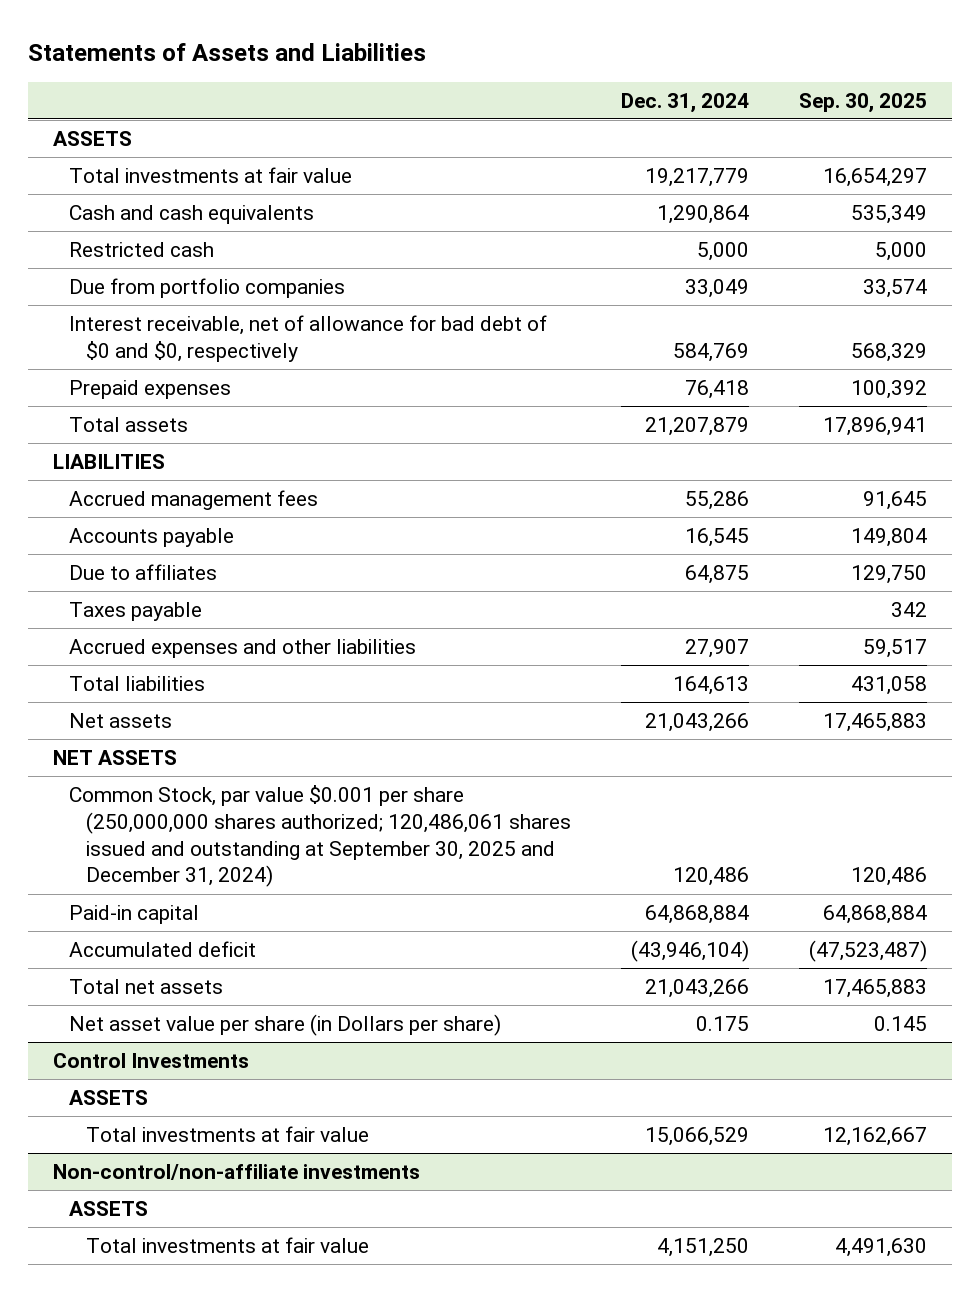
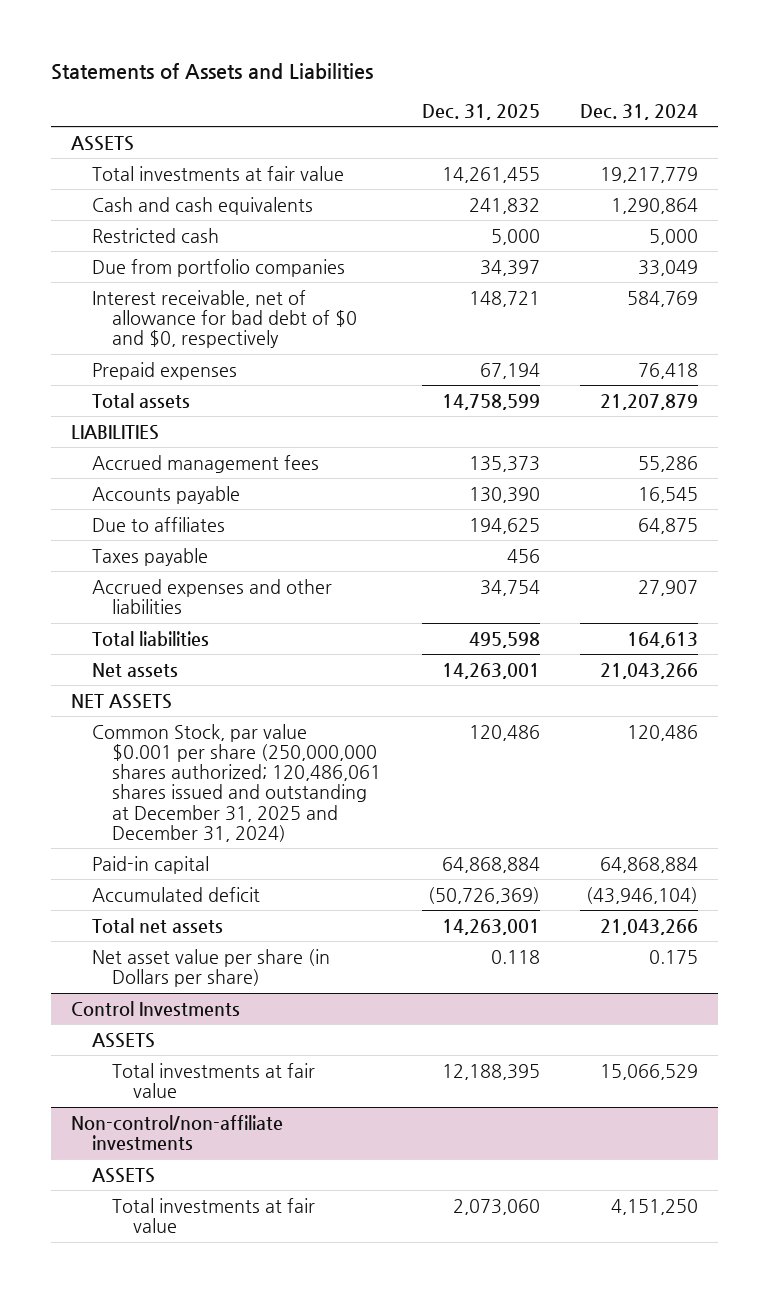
[798,92,927,113] Sep. 30, 2025 -> none
none -> [421,103,540,120] Dec. 31, 2025
[69,785,571,888] Common Stock, par value $0.001 per share (250,000,000 shares authorized; 120,486,061 shares issued and outstanding at September 30, 2025 and December 31, 2024) -> [91,723,382,842] Common Stock, par value $0.001 per share (250,000,000 shares authorized; 120,486,061 shares issued and outstanding at December 31, 2025 and December 31, 2024)

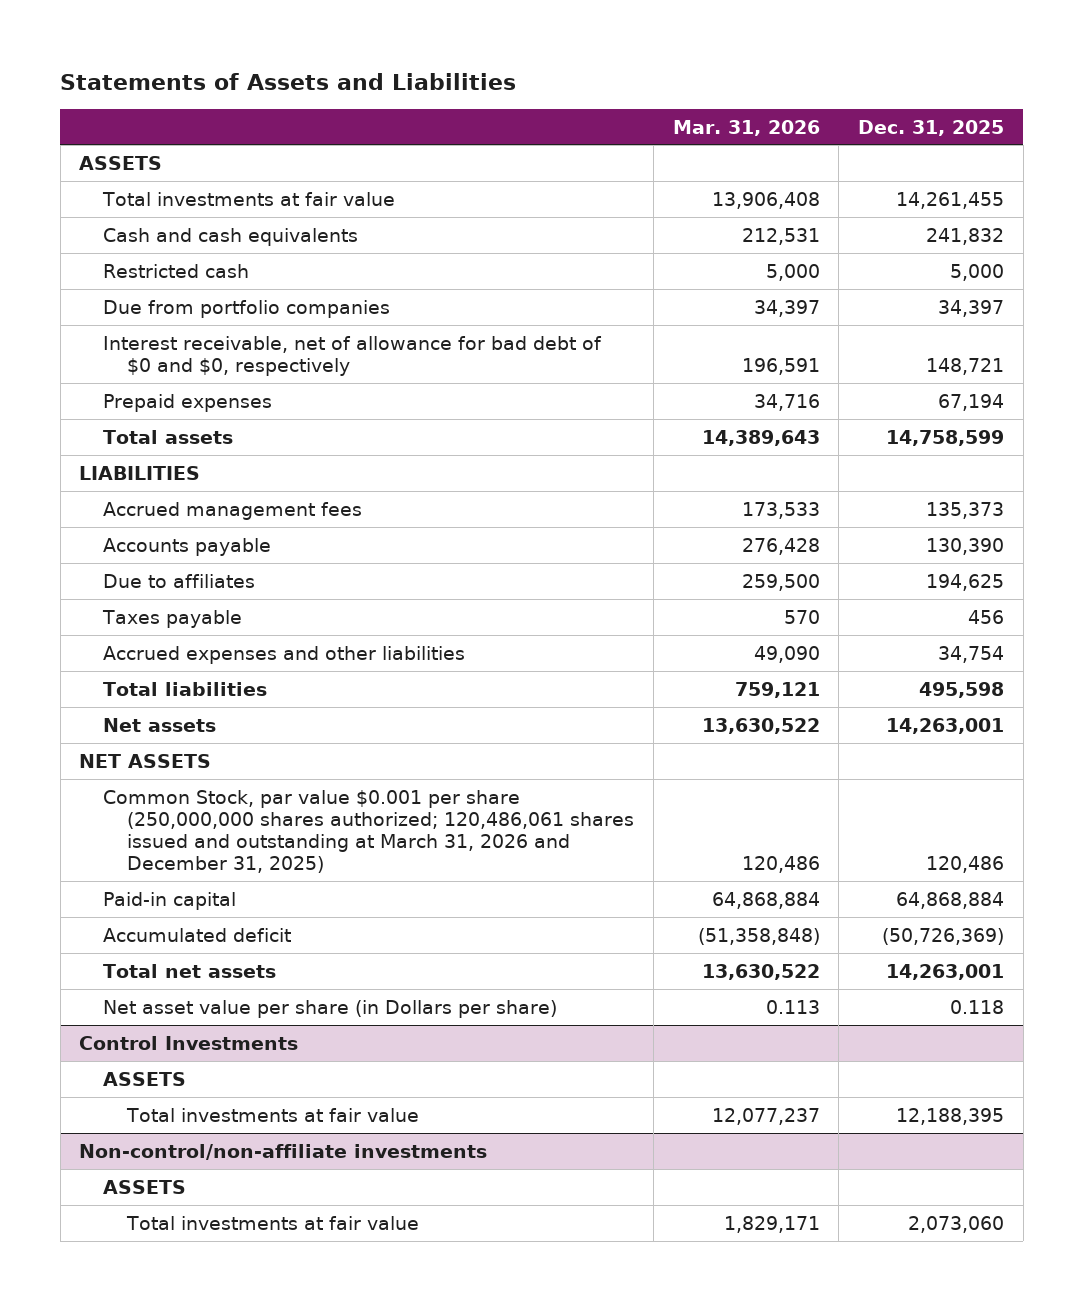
[579,103,698,120] Dec. 31, 2024 -> none
none -> [672,119,820,136] Mar. 31, 2026
[91,723,382,842] Common Stock, par value $0.001 per share (250,000,000 shares authorized; 120,486,061 shares issued and outstanding at December 31, 2025 and December 31, 2024) -> [103,789,635,874] Common Stock, par value $0.001 per share (250,000,000 shares authorized; 120,486,061 shares issued and outstanding at March 31, 2026 and December 31, 2025)

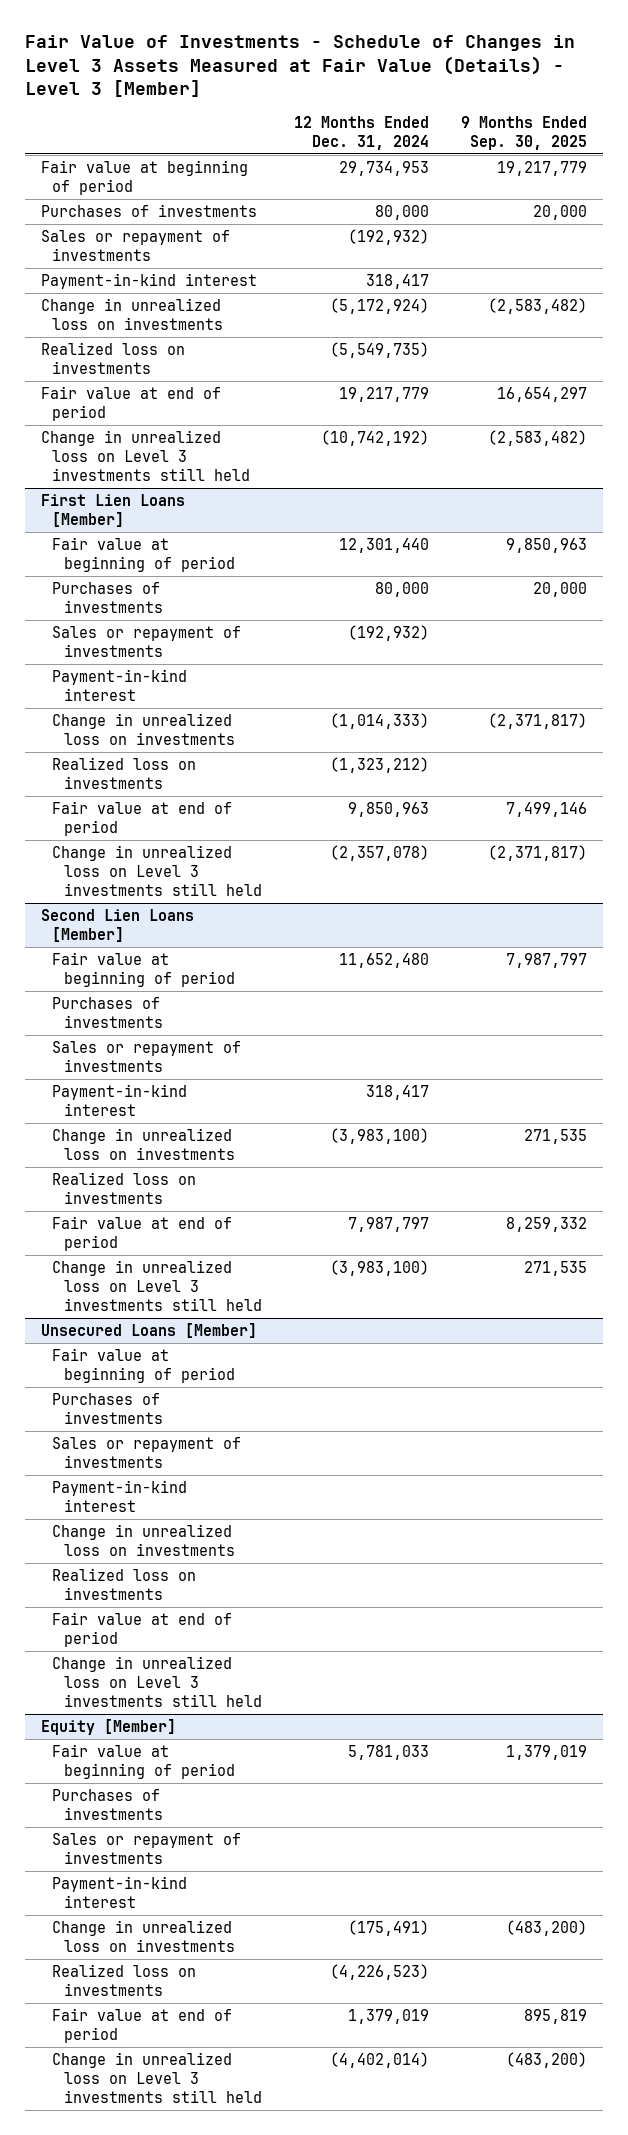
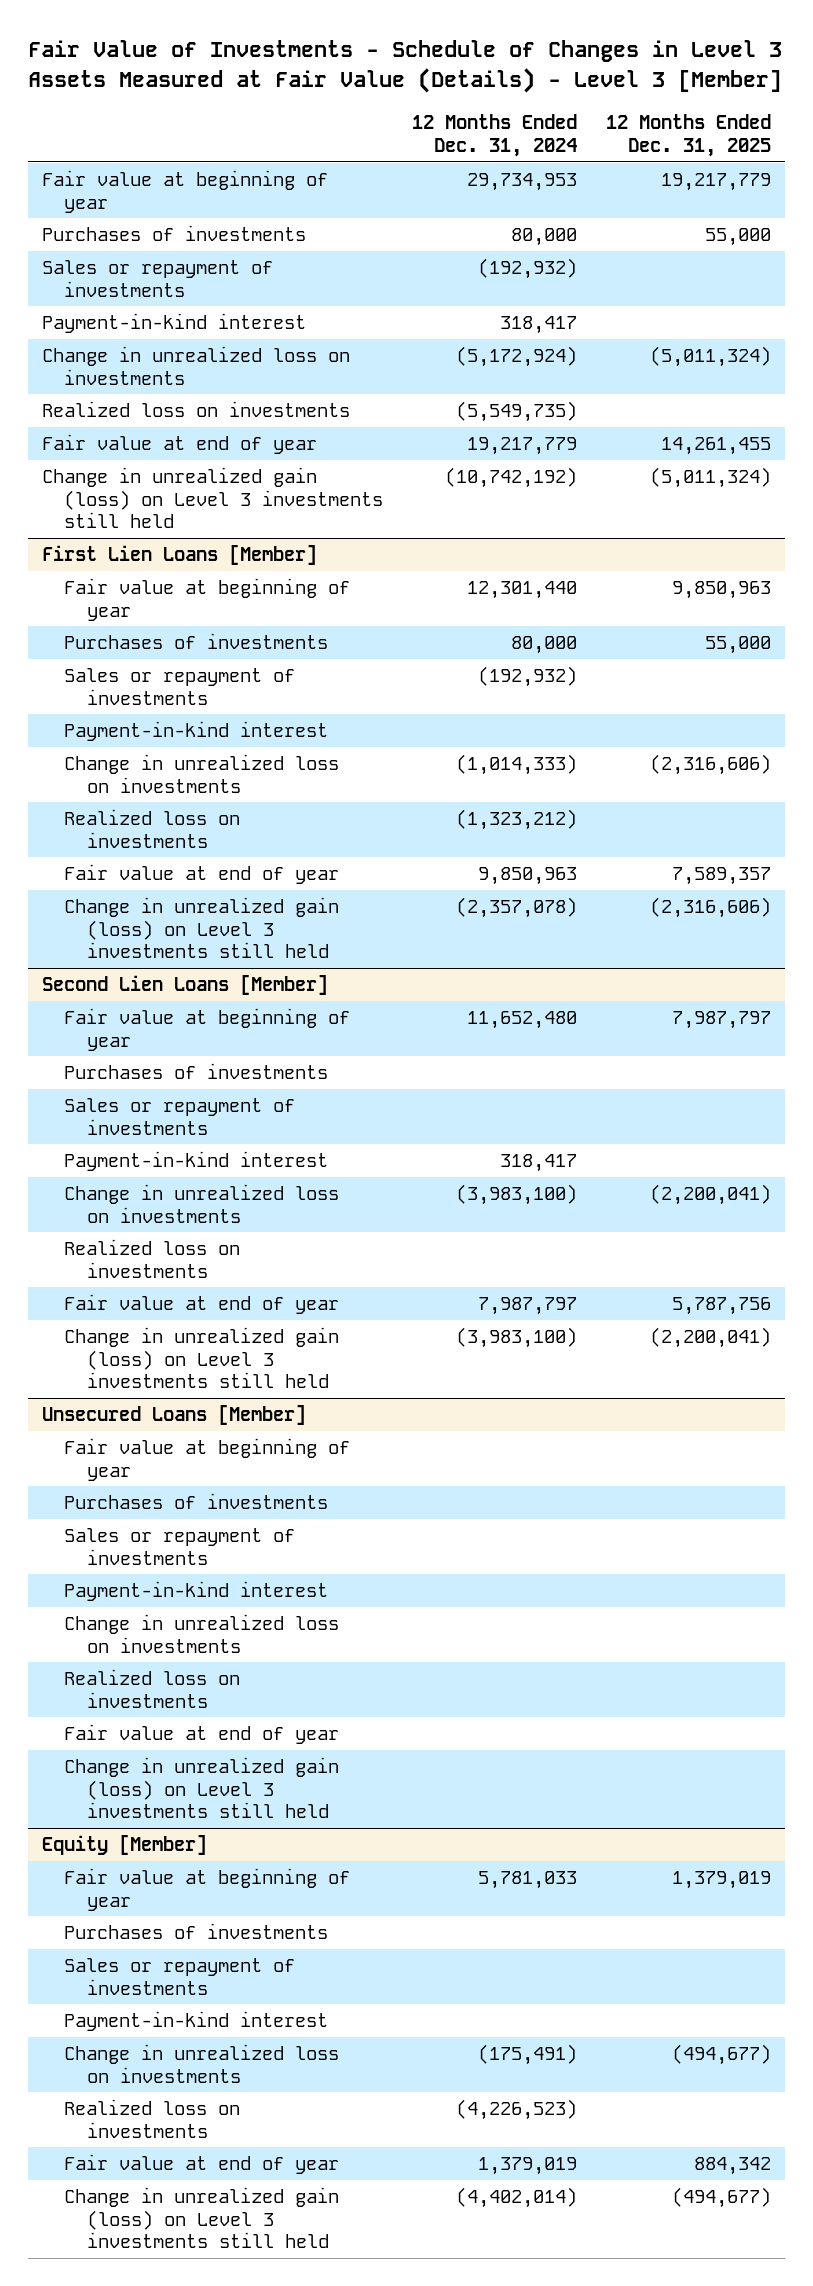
[460,116,587,150] 9 Months Ended Sep. 30, 2025 -> none
none -> [606,114,772,157] 12 Months Ended Dec. 31, 2025
[40,160,248,195] Fair value at beginning of period -> [42,170,329,213] Fair value at beginning of year
[40,386,221,421] Fair value at end of period -> [42,434,318,455] Fair value at end of year
[40,430,251,481] Change in unrealized loss on Level 3 investments still held -> [42,467,384,529] Change in unrealized gain (loss) on Level 3 investments still held
[52,537,235,572] Fair value at beginning of period -> [64,578,351,621] Fair value at beginning of year
[52,801,233,836] Fair value at end of period -> [64,864,340,885] Fair value at end of year
[52,845,262,896] Change in unrealized loss on Level 3 investments still held -> [64,897,340,959] Change in unrealized gain (loss) on Level 3 investments still held
[52,952,235,987] Fair value at beginning of period -> [64,1008,351,1051] Fair value at beginning of year
[52,1216,233,1251] Fair value at end of period -> [64,1294,340,1315] Fair value at end of year
[52,1260,262,1311] Change in unrealized loss on Level 3 investments still held -> [64,1327,340,1389] Change in unrealized gain (loss) on Level 3 investments still held
[52,1348,235,1383] Fair value at beginning of period -> [64,1438,351,1481] Fair value at beginning of year
[52,1612,233,1647] Fair value at end of period -> [64,1724,340,1745] Fair value at end of year
[52,1656,262,1707] Change in unrealized loss on Level 3 investments still held -> [64,1757,340,1819] Change in unrealized gain (loss) on Level 3 investments still held
[52,1744,235,1779] Fair value at beginning of period -> [64,1868,351,1911] Fair value at beginning of year
[52,2008,233,2043] Fair value at end of period -> [64,2154,340,2175] Fair value at end of year
[52,2052,262,2103] Change in unrealized loss on Level 3 investments still held -> [64,2187,340,2249] Change in unrealized gain (loss) on Level 3 investments still held

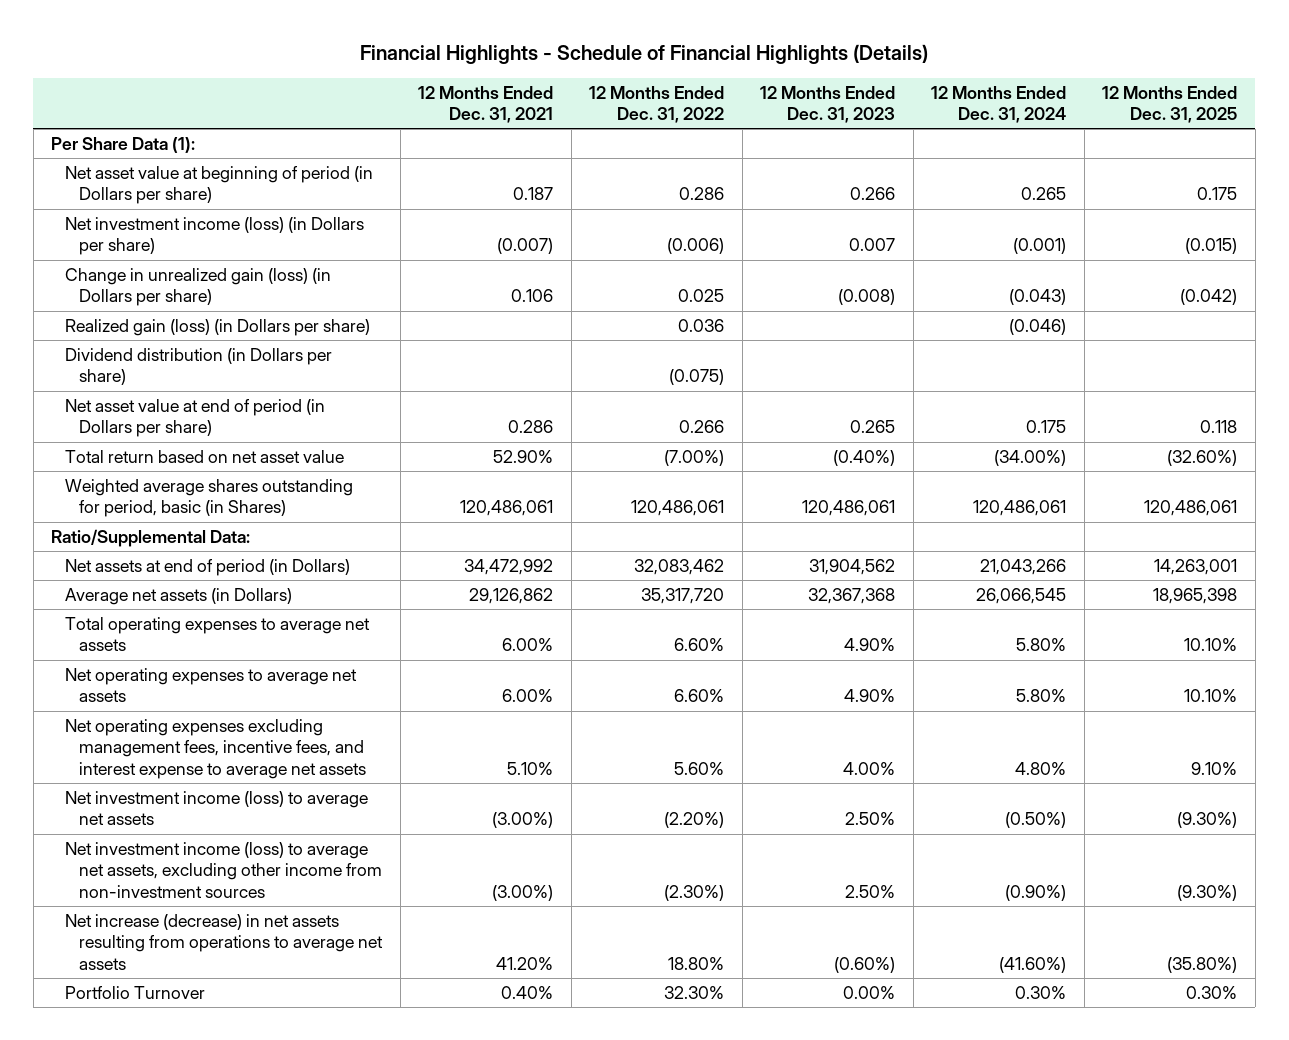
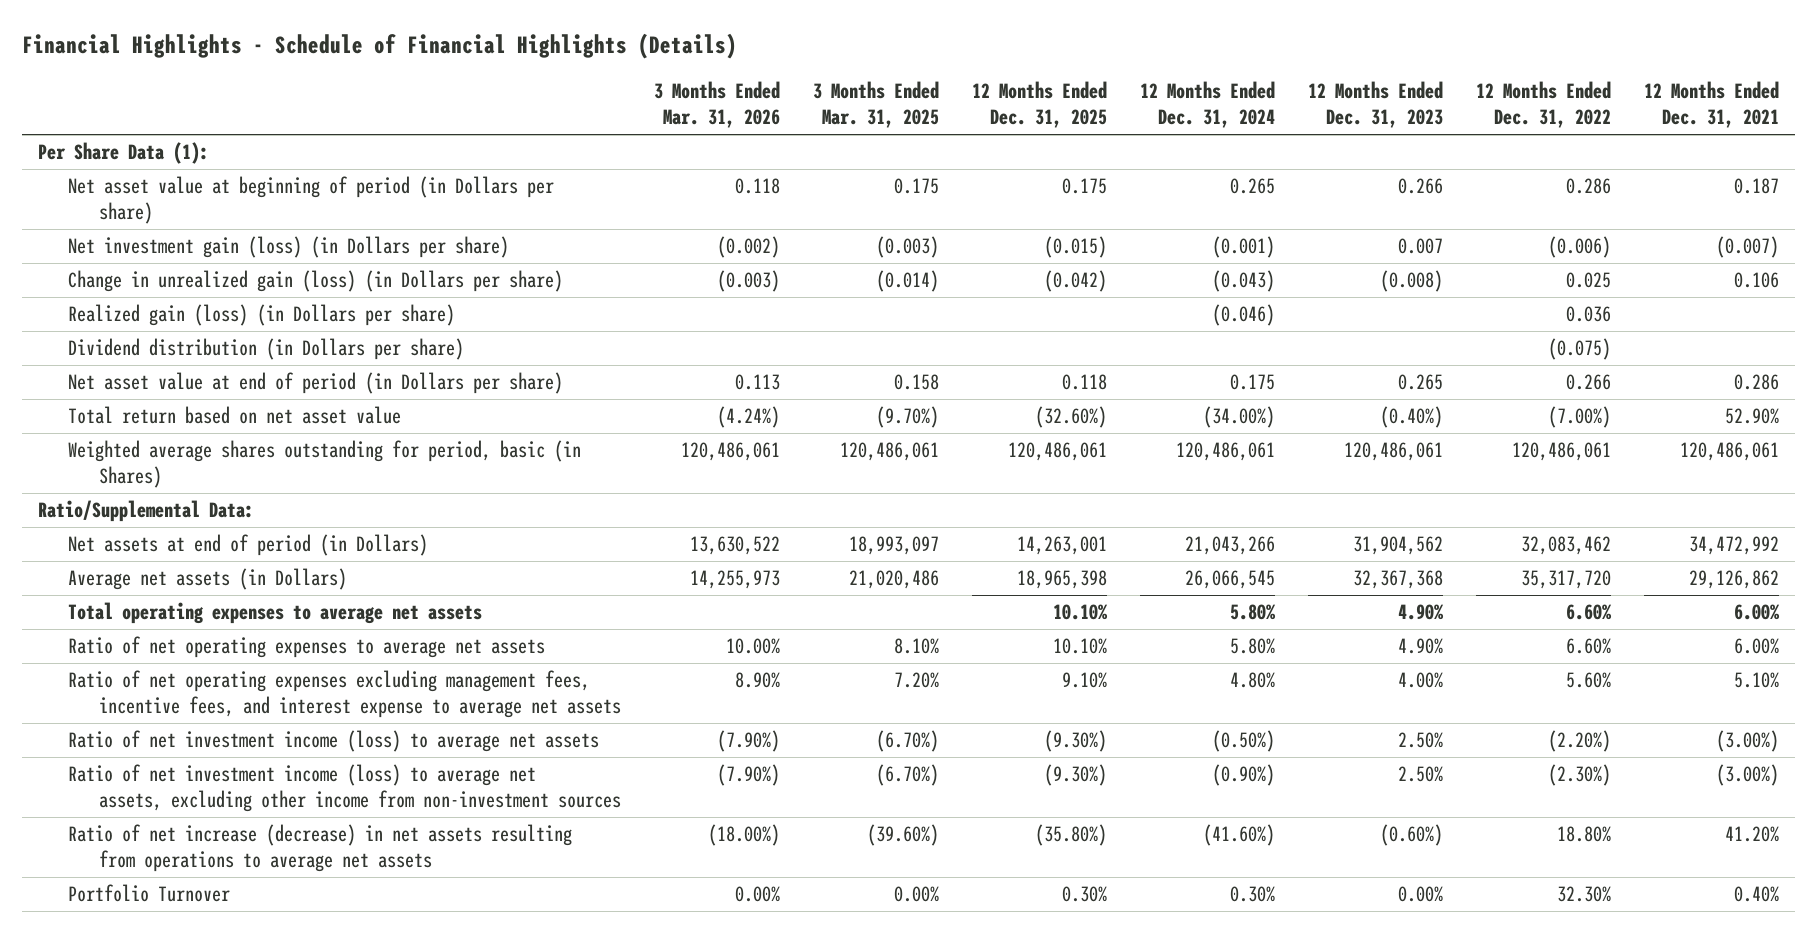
none -> [653,81,780,129] 3 Months Ended Mar. 31, 2026
none -> [812,81,939,129] 3 Months Ended Mar. 31, 2025
[65,216,365,256] Net investment income (loss) (in Dollars per share) -> [68,236,510,259] Net investment gain (loss) (in Dollars per share)
[65,667,358,703] Net operating expenses to average net assets -> [68,636,546,659] Ratio of net operating expenses to average net assets
[65,718,367,779] Net operating expenses excluding management fees, incentive fees, and interest expense to average net assets -> [68,670,621,719] Ratio of net operating expenses excluding management fees, incentive fees, and interest expense to average net assets
[65,790,369,826] Net investment income (loss) to average net assets -> [68,730,600,753] Ratio of net investment income (loss) to average net assets
[65,841,383,898] Net investment income (loss) to average net assets, excluding other income from non-investment sources -> [68,764,621,813] Ratio of net investment income (loss) to average net assets, excluding other income from non-investment sources
[65,913,384,970] Net increase (decrease) in net assets resulting from operations to average net assets -> [68,824,573,873] Ratio of net increase (decrease) in net assets resulting from operations to average net assets

